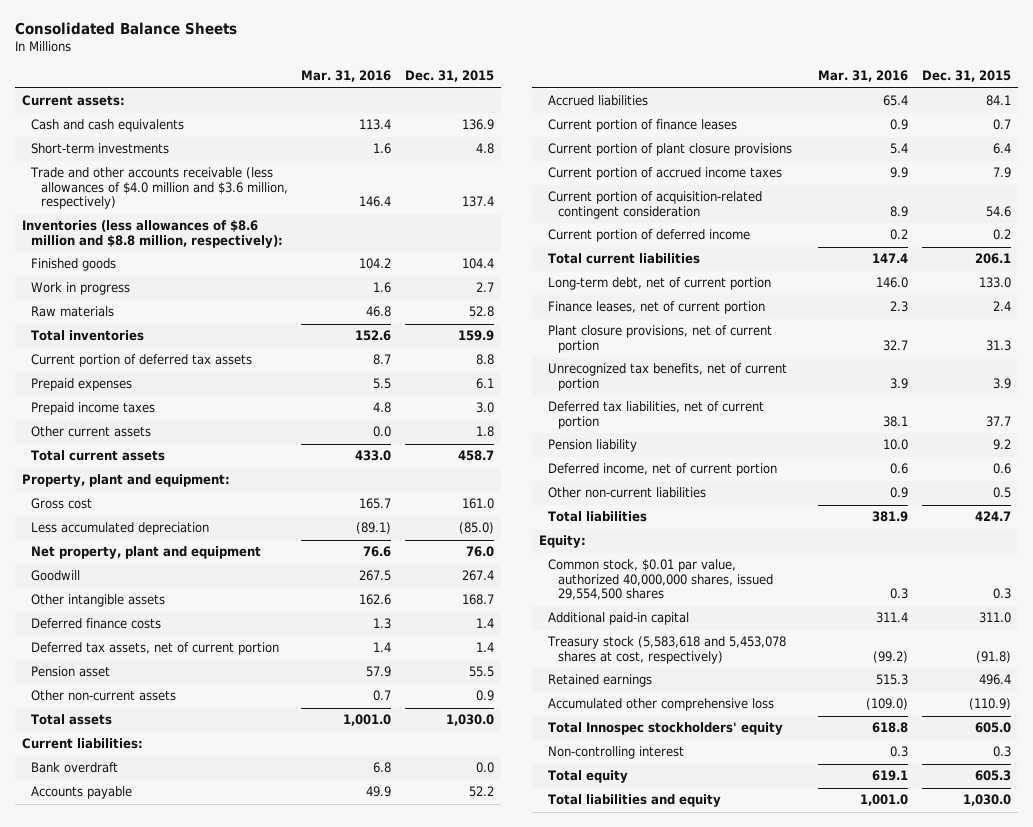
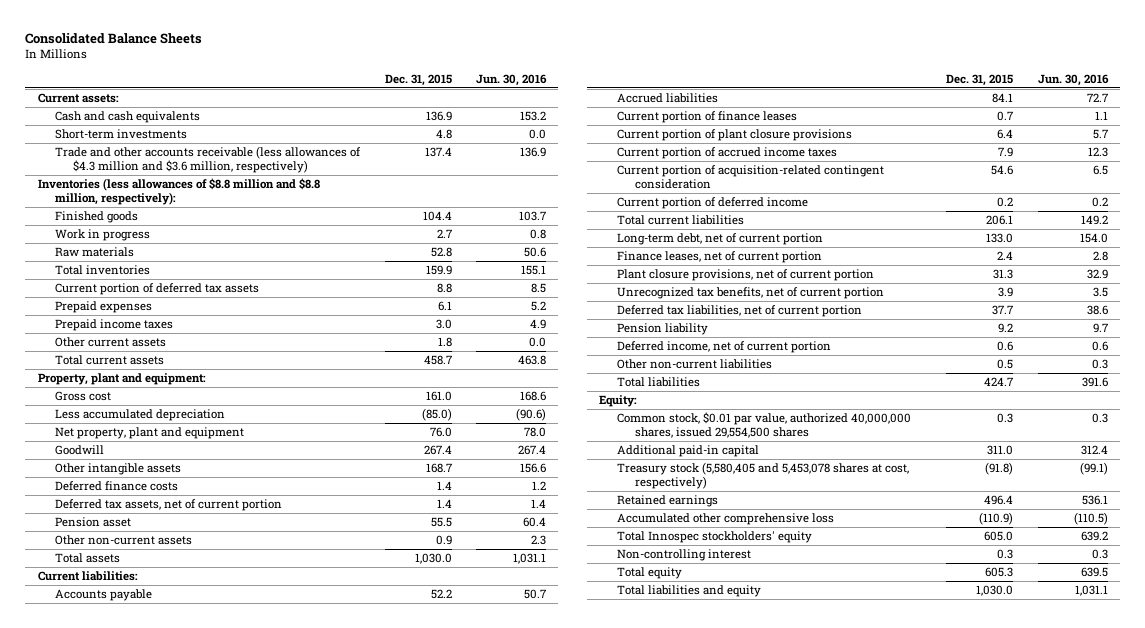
[301,70,392,83] Mar. 31, 2016 -> none
none -> [476,73,548,86] Jun. 30, 2016
[30,167,288,210] Trade and other accounts receivable (less allowances of $4.0 million and $3.6 million, respectively) -> [55,146,362,173] Trade and other accounts receivable (less allowances of $4.3 million and $3.6 million, respectively)
[21,220,284,248] Inventories (less allowances of $8.6 million and $8.8 million, respectively): -> [37,178,320,205] Inventories (less allowances of $8.8 million and $8.8 million, respectively):
[31,762,119,774] Bank overdraft -> none
[547,636,787,664] Treasury stock (5,583,618 and 5,453,078 shares at cost, respectively) -> [616,462,909,489] Treasury stock (5,580,405 and 5,453,078 shares at cost, respectively)

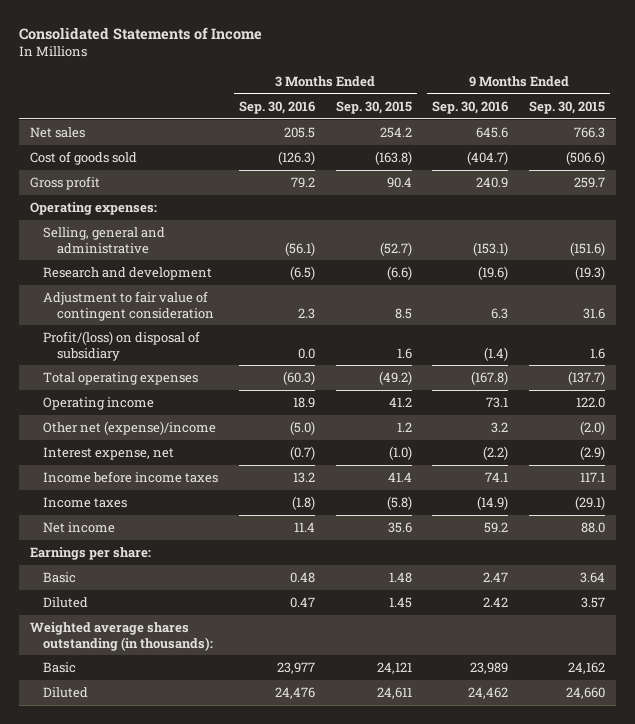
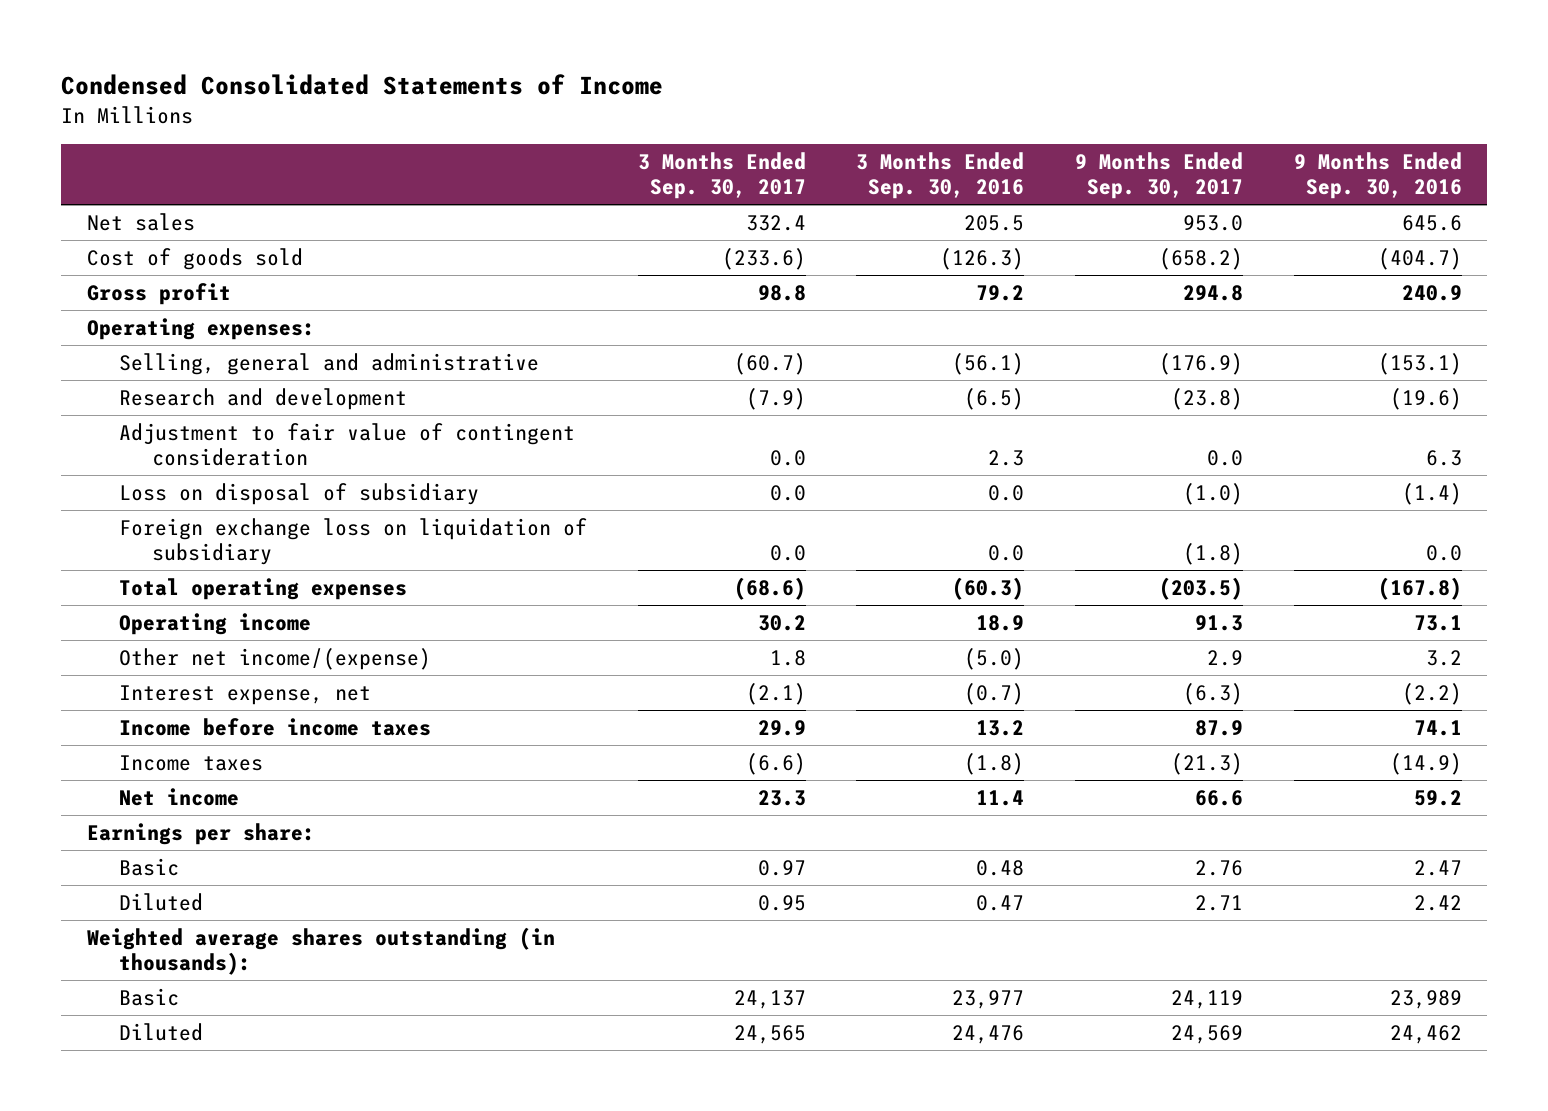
[19,26,263,40] Consolidated Statements of Income -> [61,74,664,96] Condensed Consolidated Statements of Income
[335,100,412,114] Sep. 30, 2015 -> none
[529,100,606,114] Sep. 30, 2015 -> none
none -> [637,151,806,200] 3 Months Ended Sep. 30, 2017
none -> [1075,151,1244,200] 9 Months Ended Sep. 30, 2017
[43,331,201,361] Profit/(loss) on disposal of subsidiary -> [119,482,480,505] Loss on disposal of subsidiary
none -> [119,517,588,566] Foreign exchange loss on liquidation of subsidiary
[43,421,217,436] Other net (expense)/income -> [119,647,432,670] Other net income/(expense)

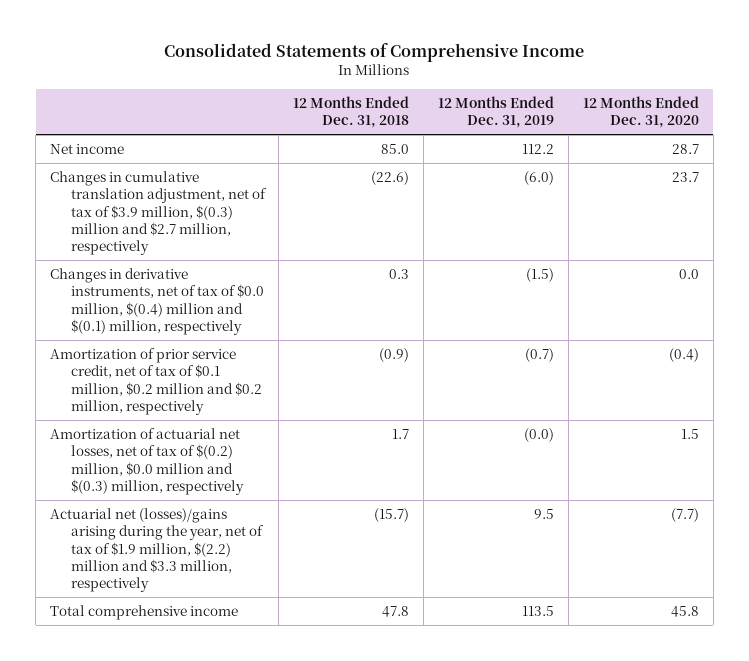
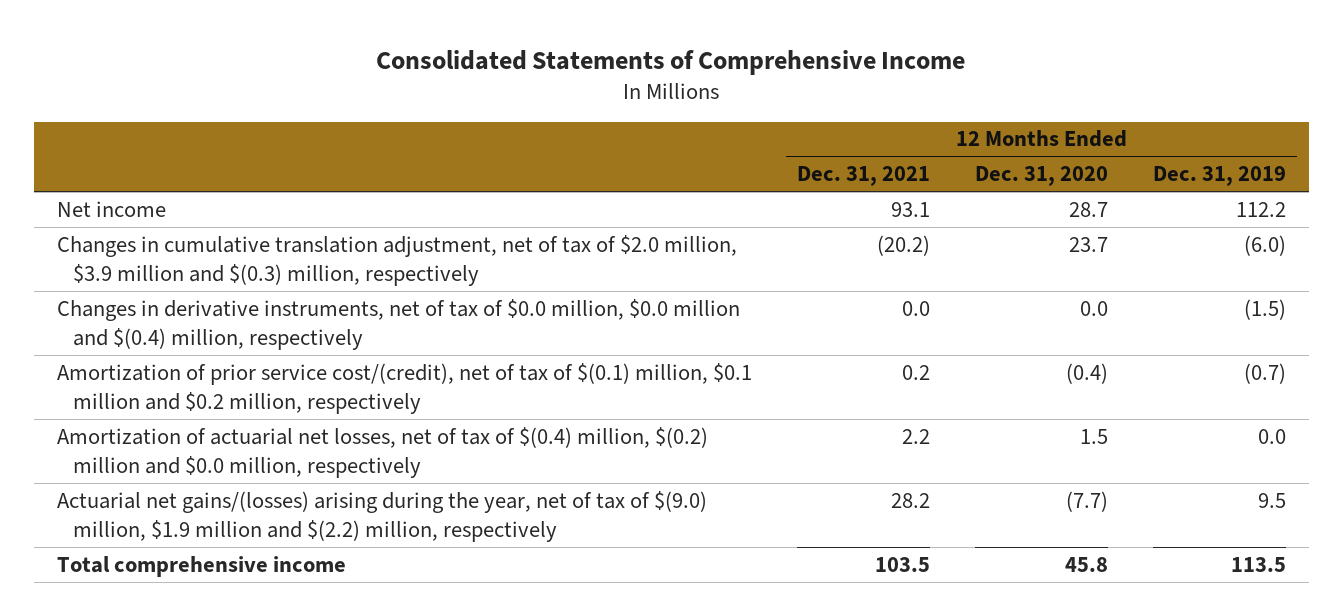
[293,96,410,129] 12 Months Ended Dec. 31, 2018 -> none
none -> [796,166,930,187] Dec. 31, 2021
[49,170,267,256] Changes in cumulative translation adjustment, net of tax of $3.9 million, $(0.3) million and $2.7 million, respectively -> [56,234,737,286] Changes in cumulative translation adjustment, net of tax of $2.0 million, $3.9 million and $(0.3) million, respectively
[49,267,264,336] Changes in derivative instruments, net of tax of $0.0 million, $(0.4) million and $(0.1) million, respectively -> [56,298,740,350] Changes in derivative instruments, net of tax of $0.0 million, $0.0 million and $(0.4) million, respectively
[49,347,262,416] Amortization of prior service credit, net of tax of $0.1 million, $0.2 million and $0.2 million, respectively -> [56,362,752,414] Amortization of prior service cost/(credit), net of tax of $(0.1) million, $0.1 million and $0.2 million, respectively
[49,427,244,496] Amortization of actuarial net losses, net of tax of $(0.2) million, $0.0 million and $(0.3) million, respectively -> [56,426,708,478] Amortization of actuarial net losses, net of tax of $(0.4) million, $(0.2) million and $0.0 million, respectively
[524,427,555,442] (0.0) -> [1258,428,1287,444] 0.0
[49,507,264,593] Actuarial net (losses)/gains arising during the year, net of tax of $1.9 million, $(2.2) million and $3.3 million, respectively -> [56,490,707,542] Actuarial net gains/(losses) arising during the year, net of tax of $(9.0) million, $1.9 million and $(2.2) million, respectively

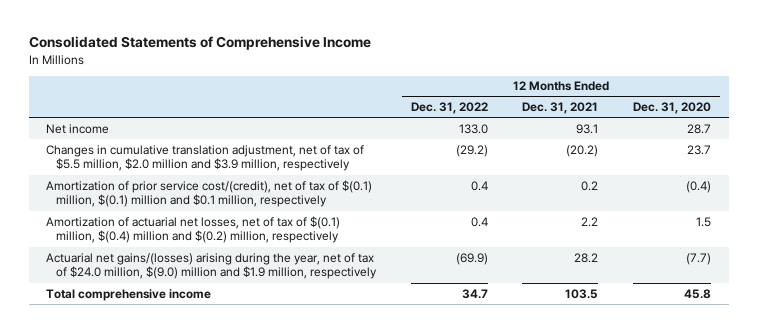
[1153,166,1287,187] Dec. 31, 2019 -> none
none -> [410,102,488,115] Dec. 31, 2022
[56,298,740,350] Changes in derivative instruments, net of tax of $0.0 million, $0.0 million and $(0.4) million, respectively -> none
[56,234,737,286] Changes in cumulative translation adjustment, net of tax of $2.0 million, $3.9 million and $(0.3) million, respectively -> [45,144,364,172] Changes in cumulative translation adjustment, net of tax of $5.5 million, $2.0 million and $3.9 million, respectively
[56,362,752,414] Amortization of prior service cost/(credit), net of tax of $(0.1) million, $0.1 million and $0.2 million, respectively -> [45,179,372,208] Amortization of prior service cost/(credit), net of tax of $(0.1) million, $(0.1) million and $0.1 million, respectively
[56,426,708,478] Amortization of actuarial net losses, net of tax of $(0.4) million, $(0.2) million and $0.0 million, respectively -> [45,215,340,244] Amortization of actuarial net losses, net of tax of $(0.1) million, $(0.4) million and $(0.2) million, respectively
[56,490,707,542] Actuarial net gains/(losses) arising during the year, net of tax of $(9.0) million, $1.9 million and $(2.2) million, respectively -> [45,252,377,280] Actuarial net gains/(losses) arising during the year, net of tax of $24.0 million, $(9.0) million and $1.9 million, respectively

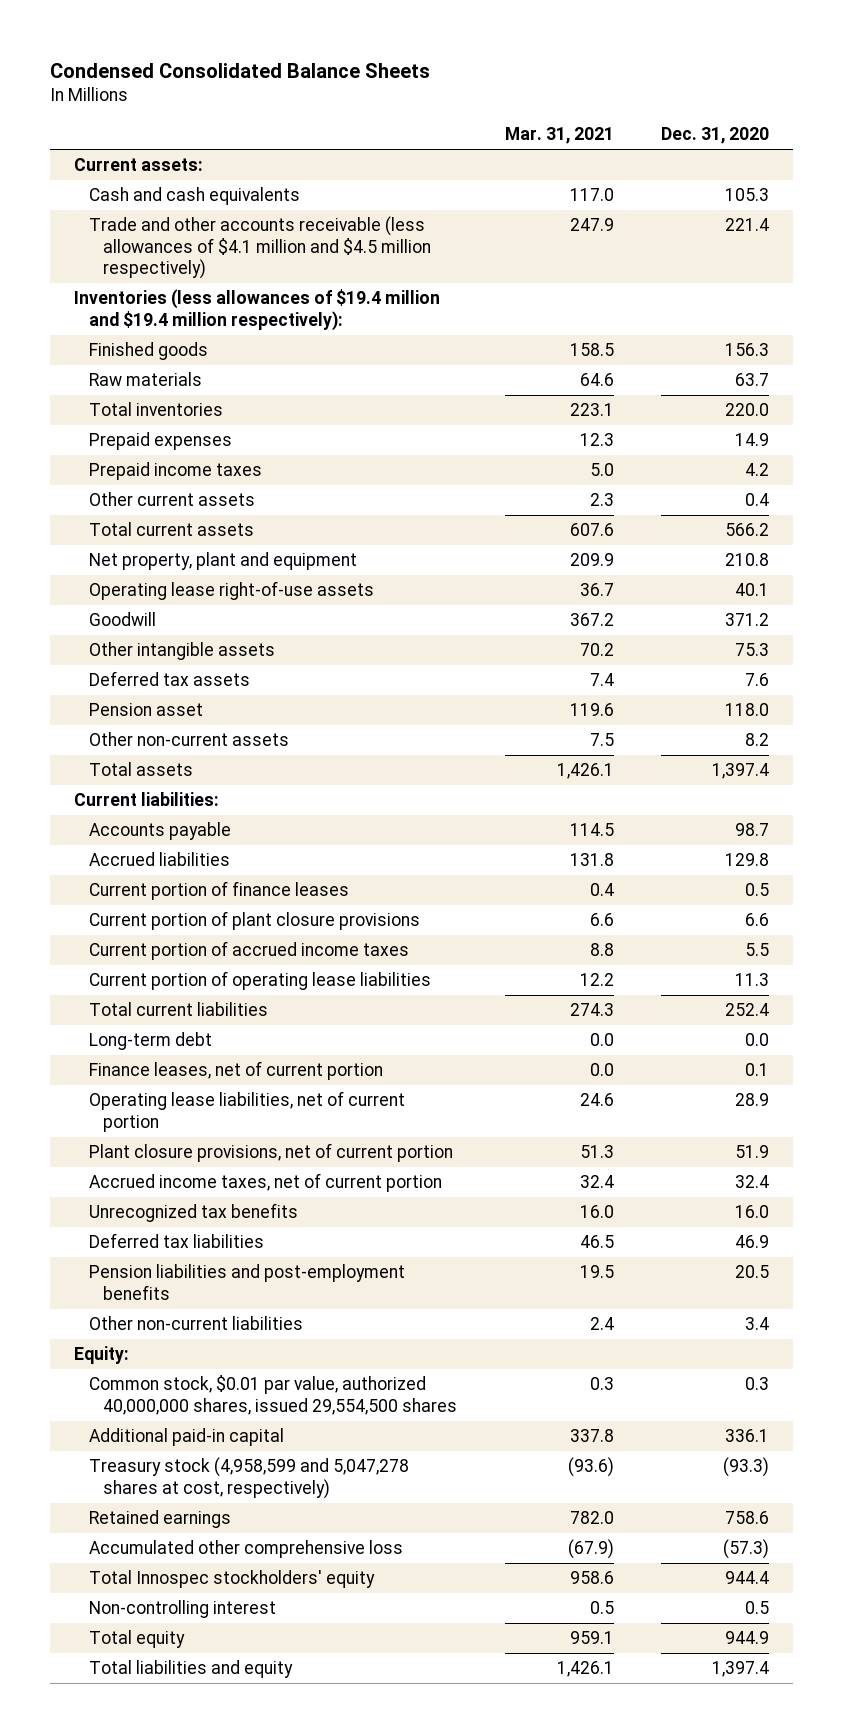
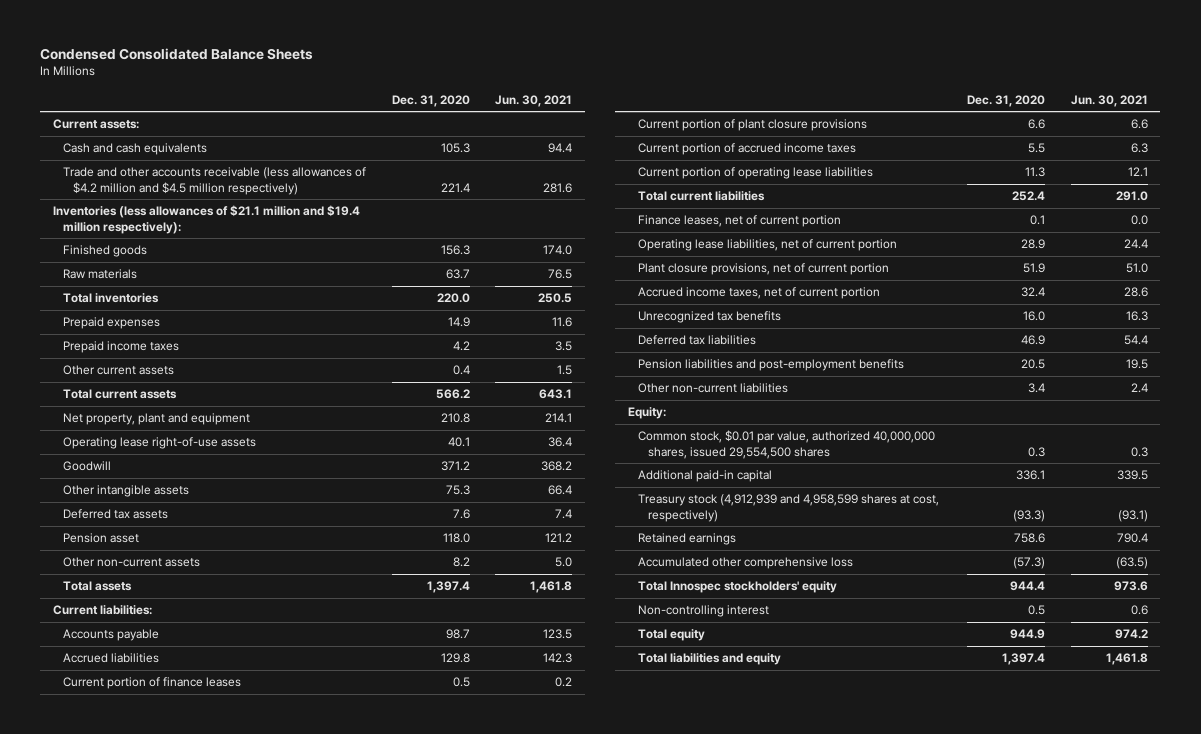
[504,127,614,145] Mar. 31, 2021 -> none
none -> [495,94,573,107] Jun. 30, 2021
[88,216,432,279] Trade and other accounts receivable (less allowances of $4.1 million and $4.5 million respectively) -> [63,167,367,195] Trade and other accounts receivable (less allowances of $4.2 million and $4.5 million respectively)
[73,289,440,331] Inventories (less allowances of $19.4 million and $19.4 million respectively): -> [53,205,361,234] Inventories (less allowances of $21.1 million and $19.4 million respectively):
[88,1032,212,1051] Long-term debt -> none
[88,1457,409,1499] Treasury stock (4,958,599 and 5,047,278 shares at cost, respectively) -> [638,494,940,522] Treasury stock (4,912,939 and 4,958,599 shares at cost, respectively)

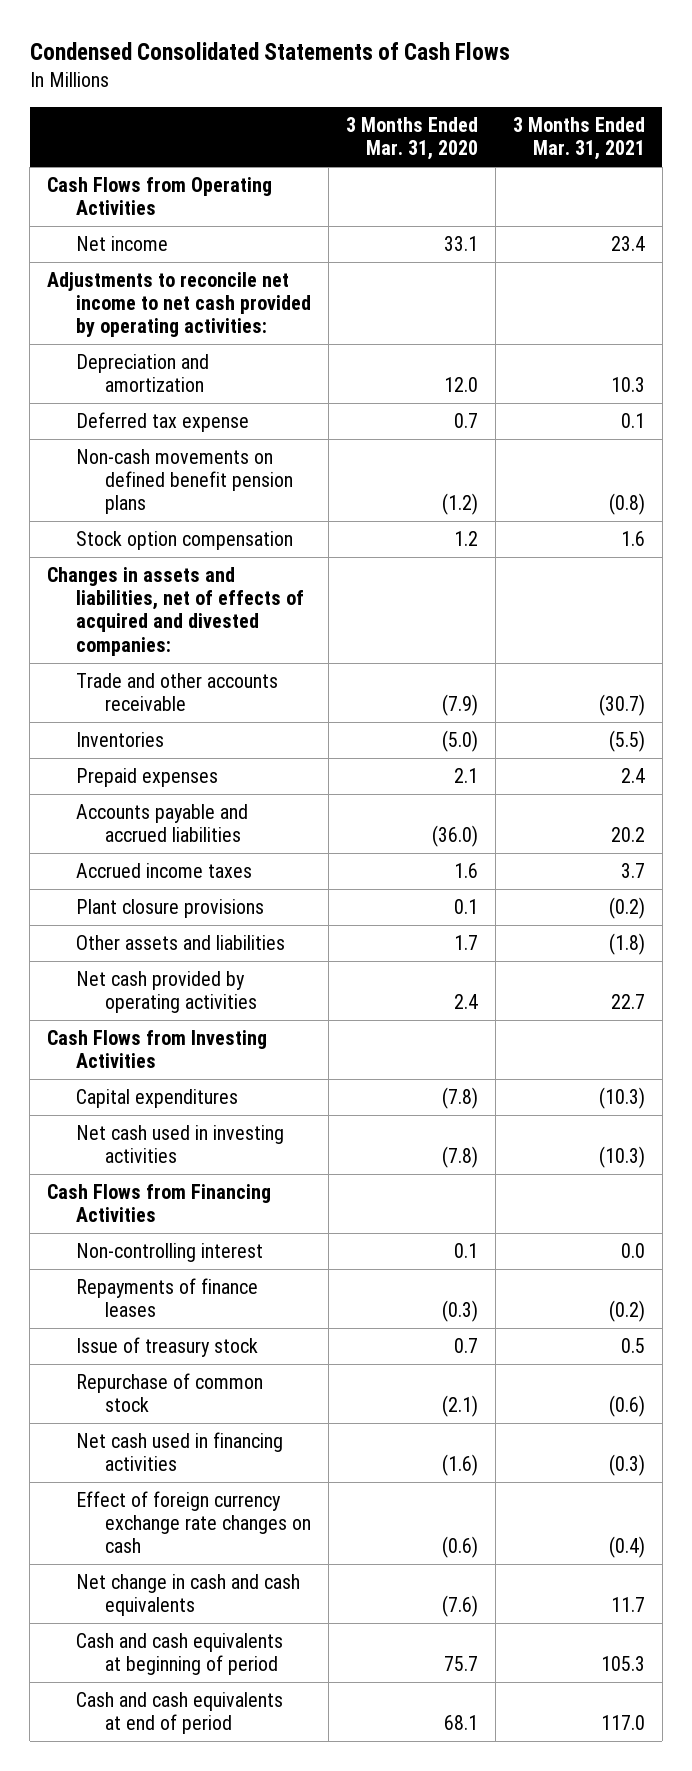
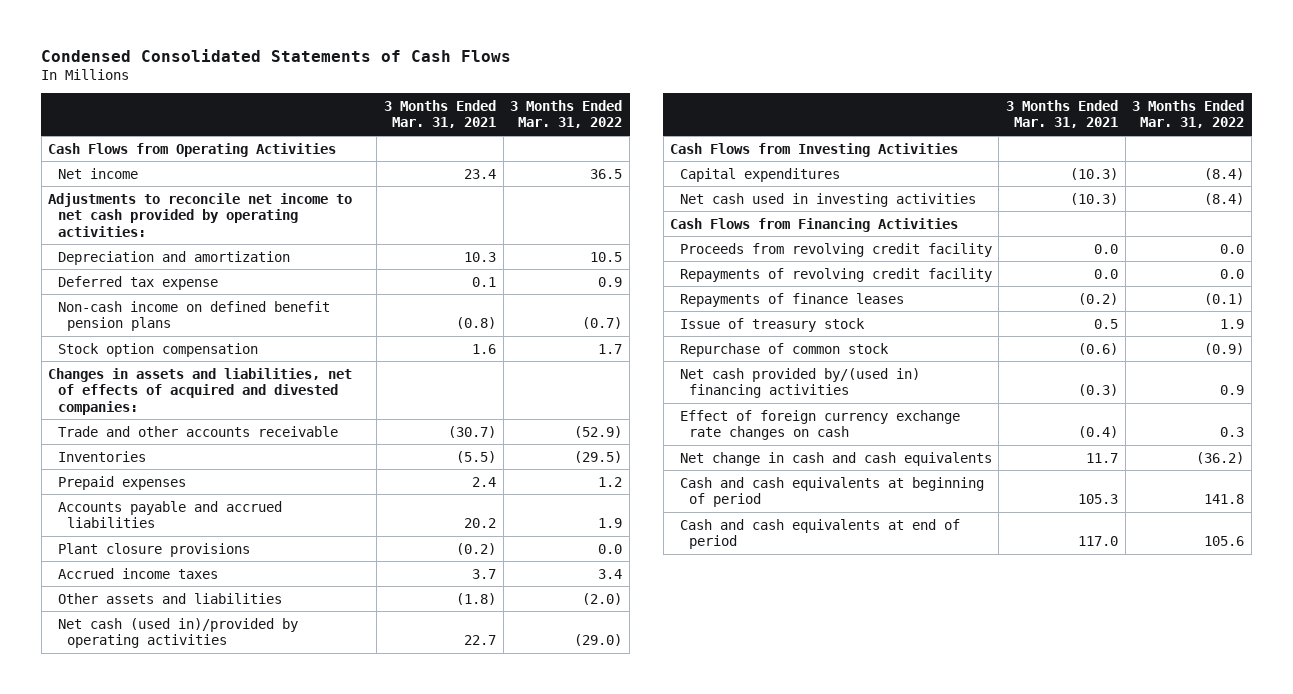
[345,117,478,161] 3 Months Ended Mar. 31, 2020 -> none
none -> [510,99,623,129] 3 Months Ended Mar. 31, 2022
[76,448,294,515] Non-cash movements on defined benefit pension plans -> [57,300,330,332] Non-cash income on defined benefit pension plans
[76,862,253,878] Accrued income taxes -> [57,567,218,579] Accrued income taxes
[76,970,258,1014] Net cash provided by operating activities -> [57,617,298,649] Net cash (used in)/provided by operating activities
[76,1242,264,1262] Non-controlling interest -> none
none -> [679,242,992,257] Proceeds from revolving credit facility
none -> [679,267,992,282] Repayments of revolving credit facility
[76,1431,284,1472] Net cash used in financing activities -> [679,367,920,399] Net cash provided by/(used in) financing activities

